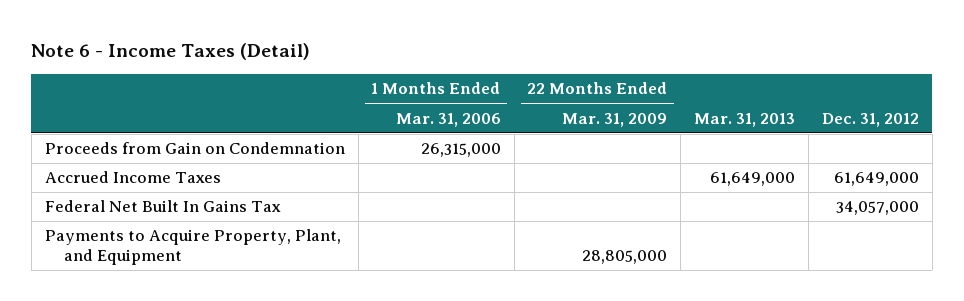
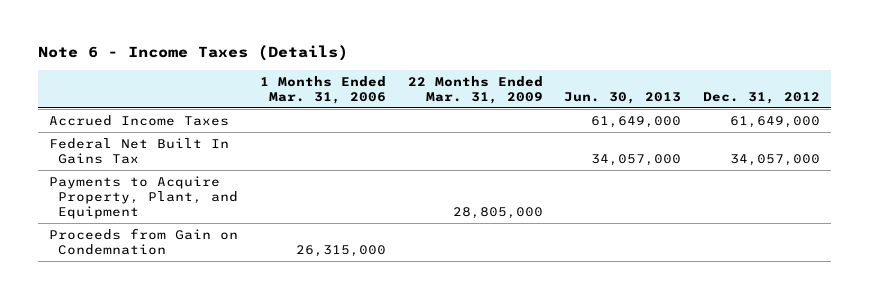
[31,43,311,61] Note 6 - Income Taxes (Detail) -> [37,45,348,62] Note 6 - Income Taxes (Details)
[694,112,796,127] Mar. 31, 2013 -> none
none -> [564,91,682,104] Jun. 30, 2013
[44,142,345,155] Proceeds from Gain on Condemnation -> [48,227,238,256] Proceeds from Gain on Condemnation

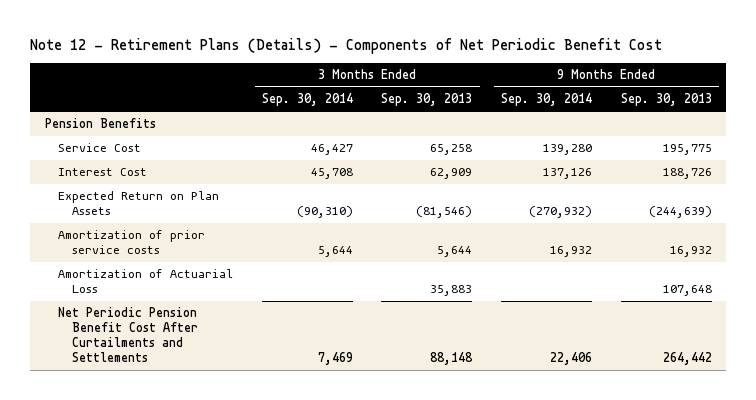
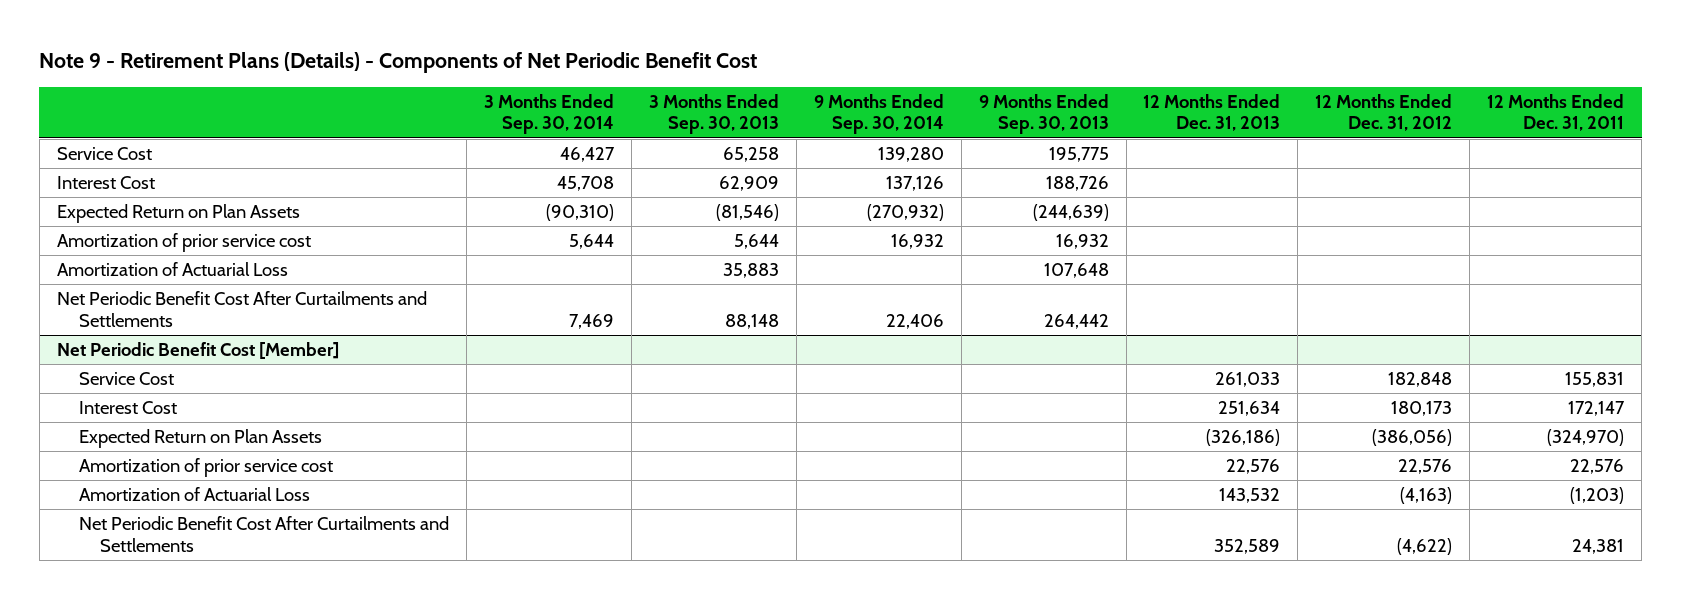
[30,37,663,54] Note 12 - Retirement Plans (Details) - Components of Net Periodic Benefit Cost -> [39,51,758,73] Note 9 - Retirement Plans (Details) - Components of Net Periodic Benefit Cost
none -> [1143,93,1281,132] 12 Months Ended Dec. 31, 2013
none -> [1315,93,1453,132] 12 Months Ended Dec. 31, 2012
none -> [1487,93,1625,132] 12 Months Ended Dec. 31, 2011
[44,118,156,129] Pension Benefits -> none
[58,230,206,255] Amortization of prior service costs -> [56,233,311,253] Amortization of prior service cost
[58,307,198,363] Net Periodic Pension Benefit Cost After Curtailments and Settlements -> [56,291,427,327] Net Periodic Benefit Cost After Curtailments and Settlements
none -> [56,342,339,360] Net Periodic Benefit Cost [Member]
none -> [78,372,174,386] Service Cost
none -> [78,401,177,415] Interest Cost
none -> [78,429,322,449] Expected Return on Plan Assets
none -> [78,458,333,478] Amortization of prior service cost
none -> [78,487,310,502] Amortization of Actuarial Loss
none -> [78,516,449,552] Net Periodic Benefit Cost After Curtailments and Settlements

